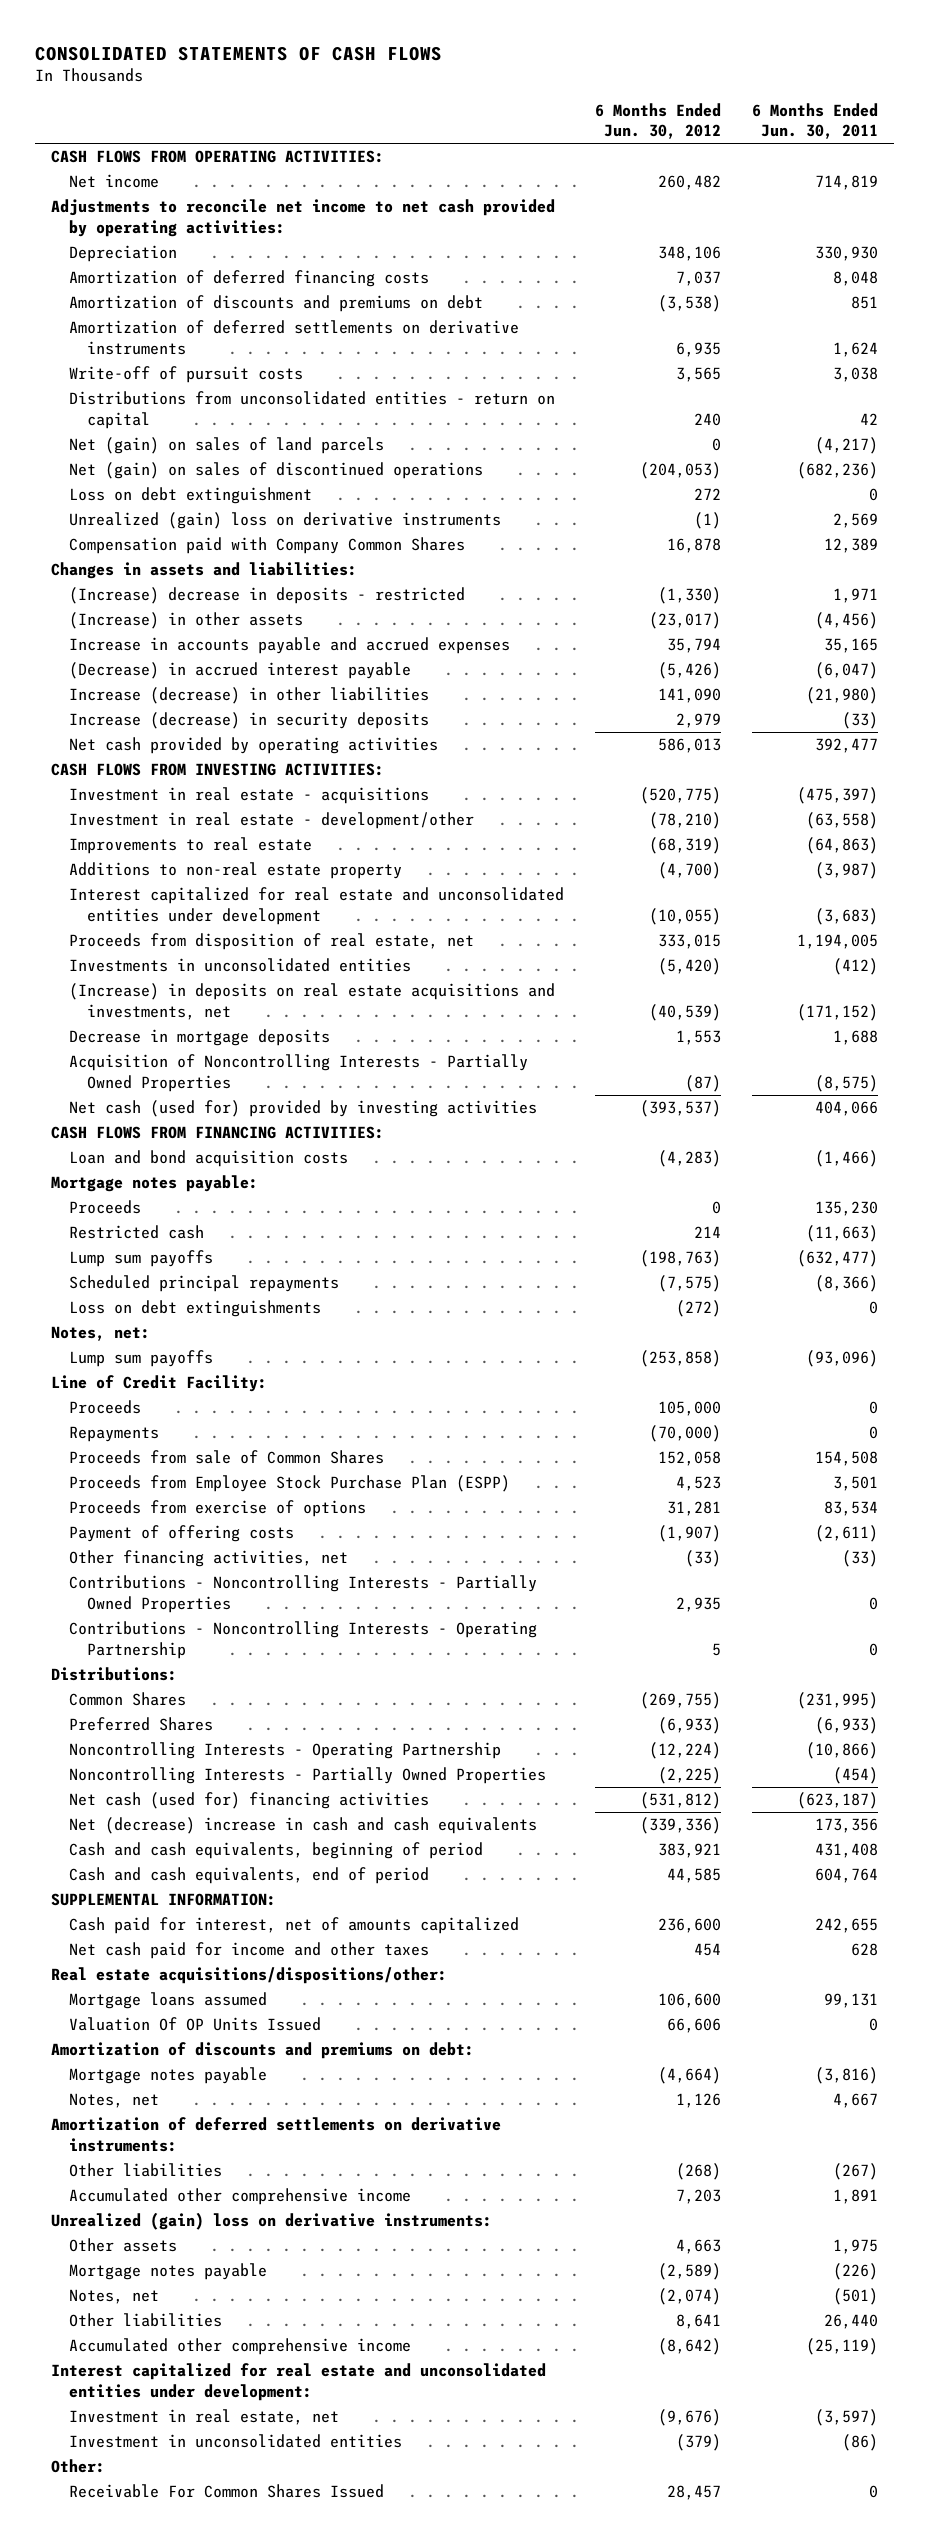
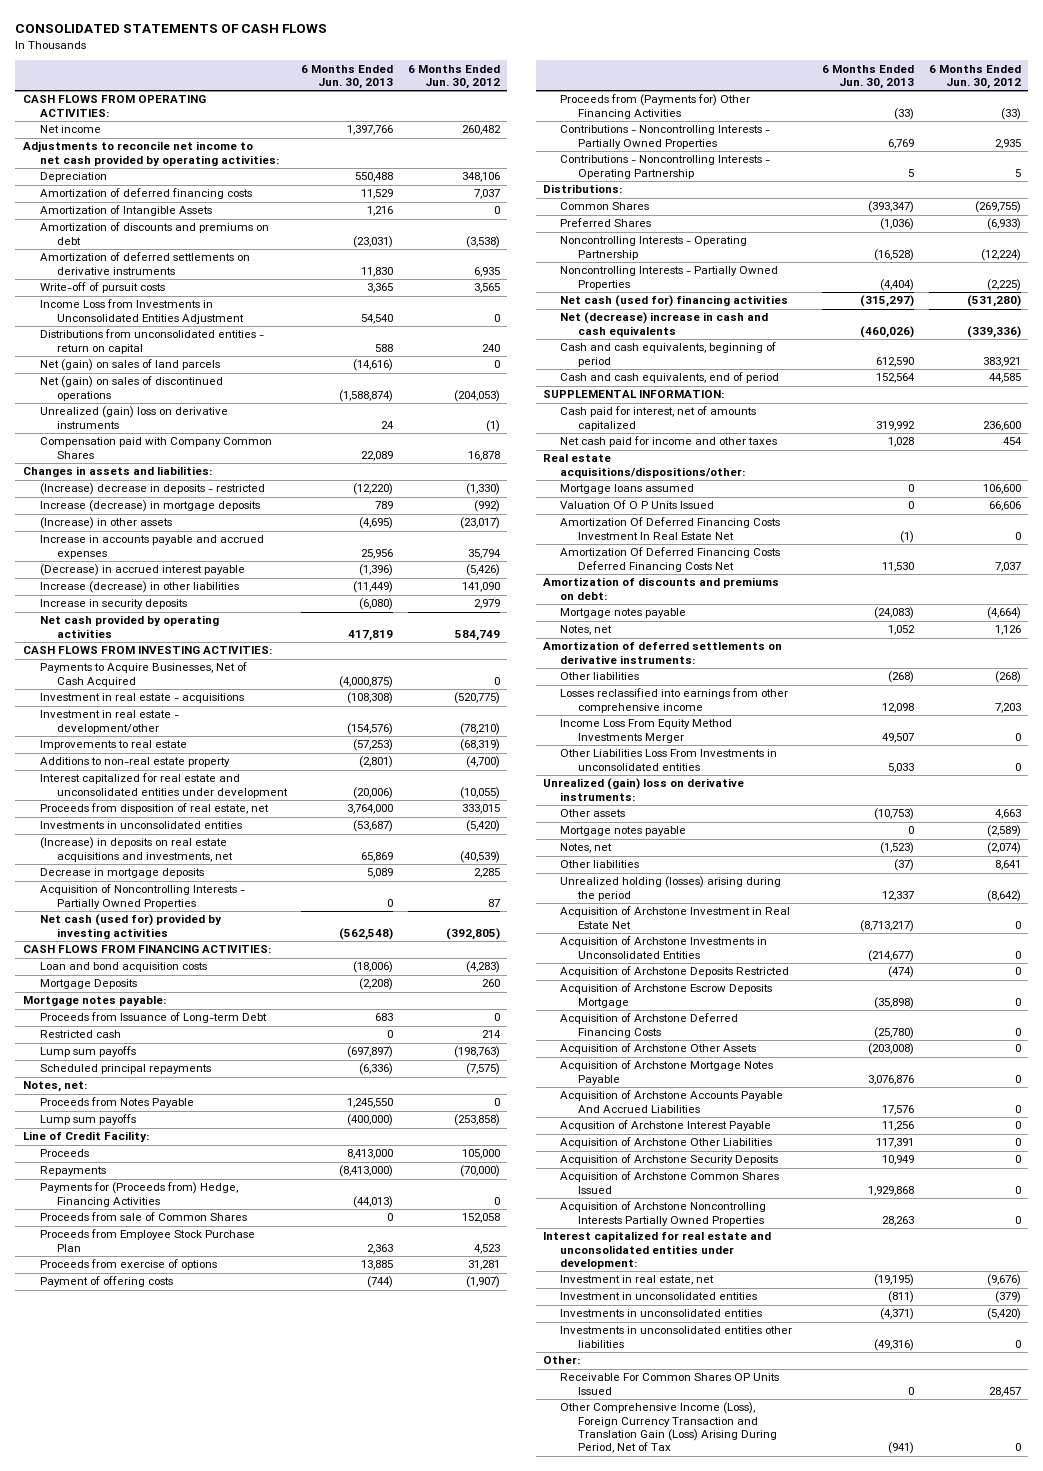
[752,102,879,140] 6 Months Ended Jun. 30, 2011 -> none
none -> [301,64,394,90] 6 Months Ended Jun. 30, 2013
none -> [39,205,212,217] Amortization of Intangible Assets
none -> [39,299,244,324] Income Loss from Investments in Unconsolidated Entities Adjustment
[68,487,312,505] Loss on debt extinguishment -> none
none -> [39,500,260,513] Increase (decrease) in mortgage deposits
[68,712,429,730] Increase (decrease) in security deposits -> [39,599,187,610] Increase in security deposits
[657,738,721,754] 586,013 -> [454,629,500,641] 584,749
none -> [39,662,247,687] Payments to Acquire Businesses, Net of Cash Acquired
[675,1030,721,1046] 1,553 -> [473,868,500,879] 2,285
[684,1074,721,1092] (87) -> [487,898,500,907] 87
[639,1100,721,1118] (393,537) -> [445,927,500,940] (392,805)
none -> [39,979,137,990] Mortgage Deposits
[68,1200,141,1215] Proceeds -> [39,1012,267,1024] Proceeds from Issuance of Long-term Debt
[68,1300,321,1318] Loss on debt extinguishments -> none
none -> [39,1097,194,1109] Proceeds from Notes Payable
none -> [39,1182,238,1207] Payments for (Proceeds from) Hedge, Financing Activities
[68,1475,510,1493] Proceeds from Employee Stock Purchase Plan (ESPP) -> [39,1229,255,1252] Proceeds from Employee Stock Purchase Plan
[68,1550,348,1568] Other financing activities, net -> [560,94,751,119] Proceeds from (Payments for) Other Financing Activities
[639,1792,721,1810] (531,812) -> [966,295,1021,308] (531,280)
[68,2017,321,2032] Valuation Of OP Units Issued -> [560,500,715,510] Valuation Of O P Units Issued
none -> [560,517,781,540] Amortization Of Deferred Financing Costs Investment In Real Estate Net
none -> [560,547,781,572] Amortization Of Deferred Financing Costs Deferred Financing Costs Net
[68,2188,411,2206] Accumulated other comprehensive income -> [560,688,789,713] Losses reclassified into earnings from other comprehensive income
none -> [560,719,733,743] Income Loss From Equity Method Investments Merger
none -> [560,749,778,771] Other Liabilities Loss From Investments in unconsolidated entities
[68,2338,411,2356] Accumulated other comprehensive income -> [560,876,782,901] Unrealized holding (losses) arising during the period
none -> [560,906,791,929] Acquisition of Archstone Investment in Real Estate Net
none -> [560,936,768,959] Acquisition of Archstone Investments in Unconsolidated Entities
none -> [560,966,790,978] Acquisition of Archstone Deposits Restricted
none -> [560,983,773,1008] Acquisition of Archstone Escrow Deposits Mortgage
none -> [560,1013,739,1038] Acquisition of Archstone Deferred Financing Costs
none -> [560,1043,757,1055] Acquisition of Archstone Other Assets
none -> [560,1060,774,1085] Acquisition of Archstone Mortgage Notes Payable
none -> [560,1090,784,1113] Acquisition of Archstone Accounts Payable And Accrued Liabilities
none -> [560,1120,772,1132] Acqusition of Archstone Interest Payable
none -> [560,1137,773,1149] Acquisition of Archstone Other Liabilities
none -> [560,1154,779,1166] Acquisition of Archstone Security Deposits
none -> [560,1171,780,1194] Acquisition of Archstone Common Shares Issued
none -> [560,1201,767,1226] Acquisition of Archstone Noncontrolling Interests Partially Owned Properties
none -> [560,1309,763,1318] Investments in unconsolidated entities
none -> [560,1326,793,1348] Investments in unconsolidated entities other liabilities
[68,2484,384,2499] Receivable For Common Shares Issued -> [560,1373,780,1395] Receivable For Common Shares OP Units Issued
none -> [560,1402,777,1454] Other Comprehensive Income (Loss), Foreign Currency Transaction and Translation Gain (Loss) Arising During Period, Net of Tax

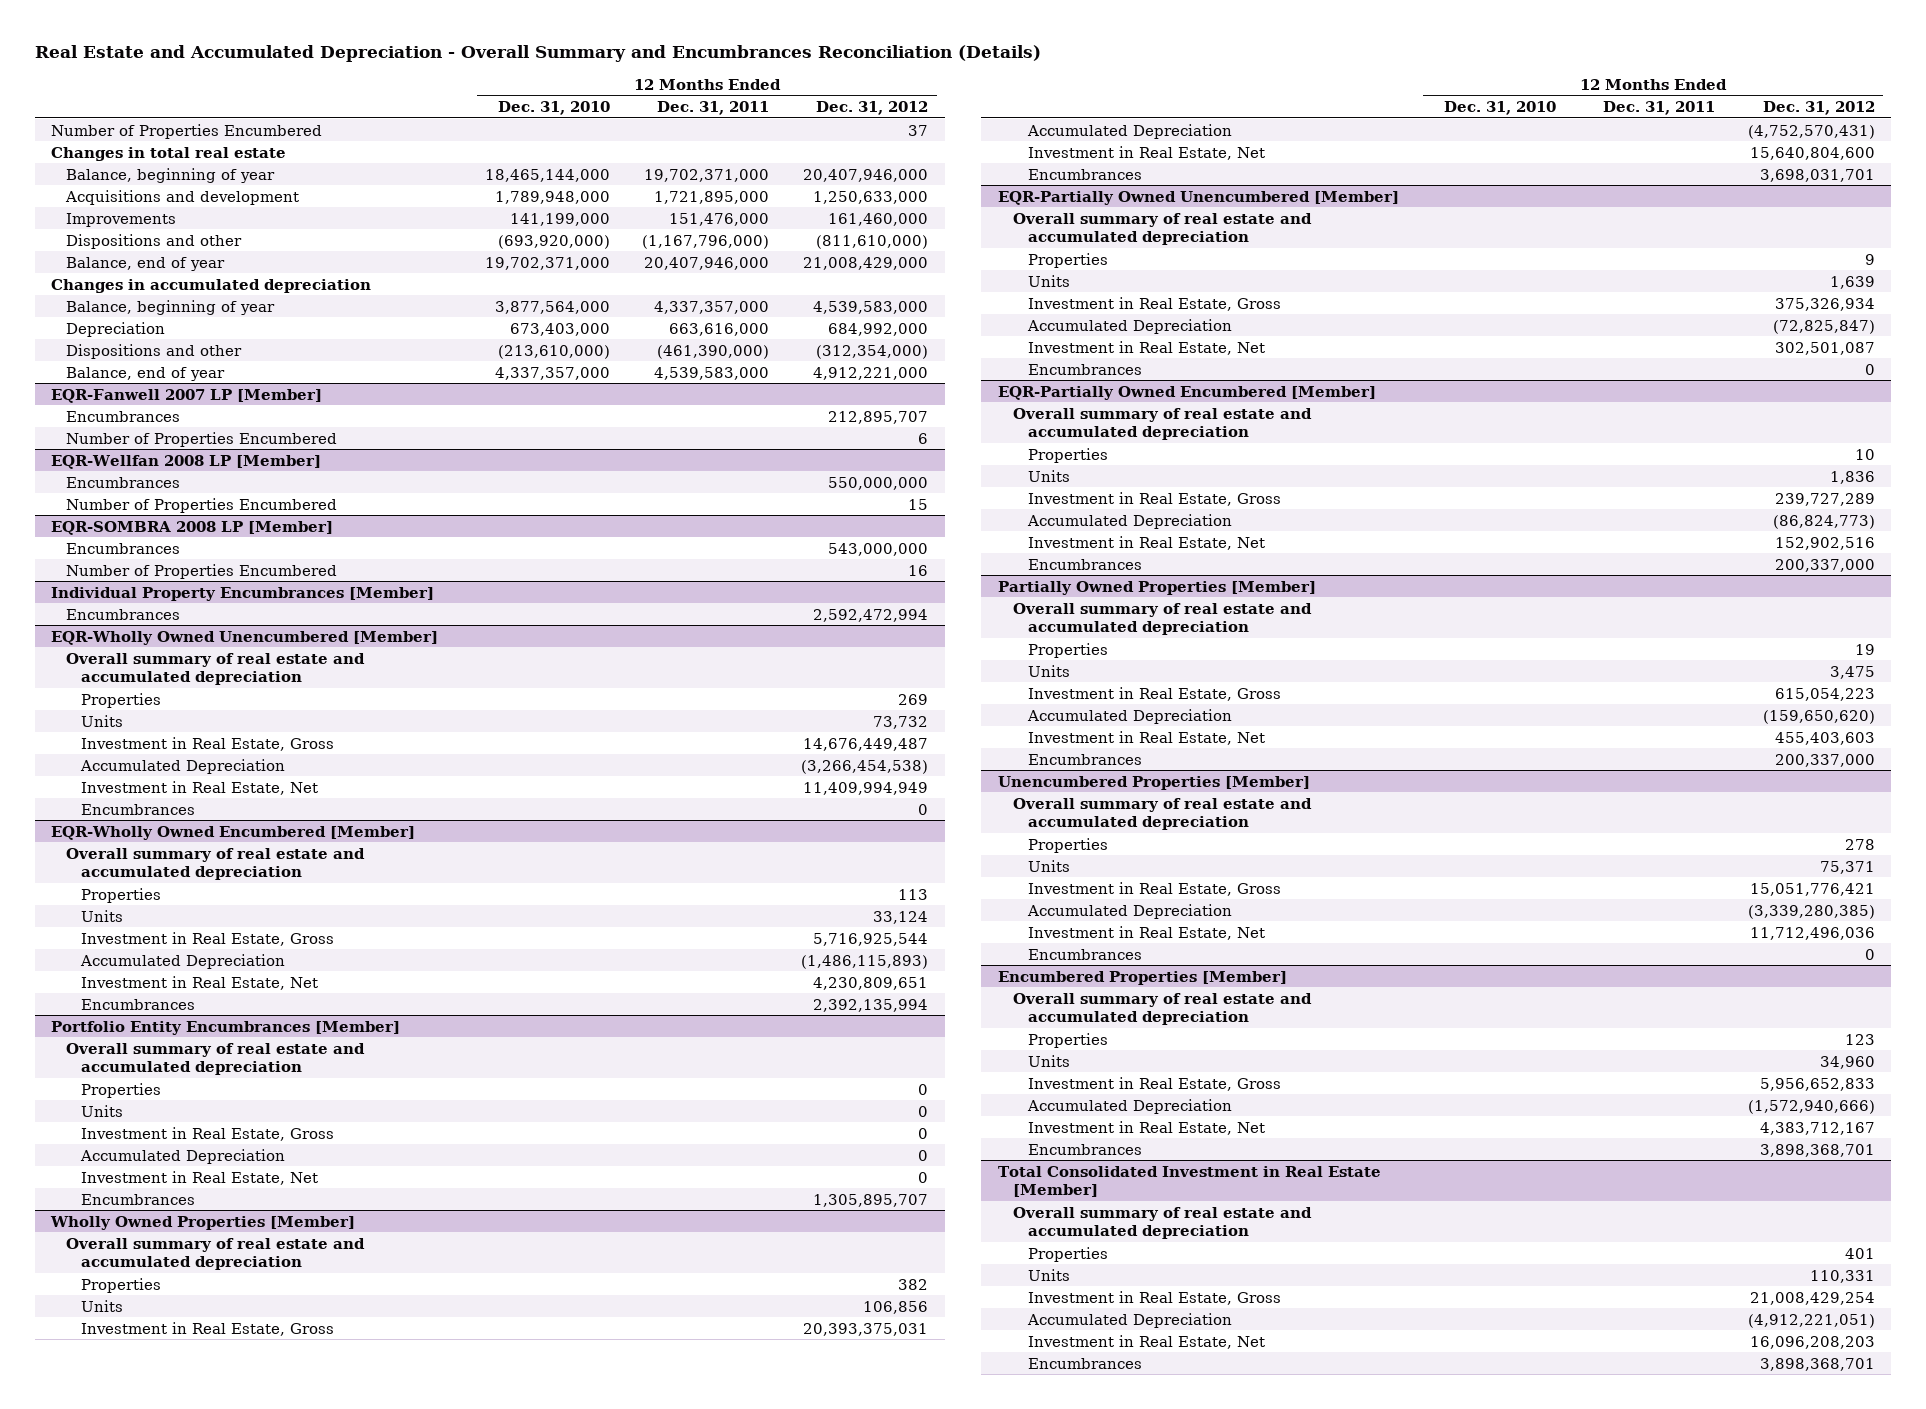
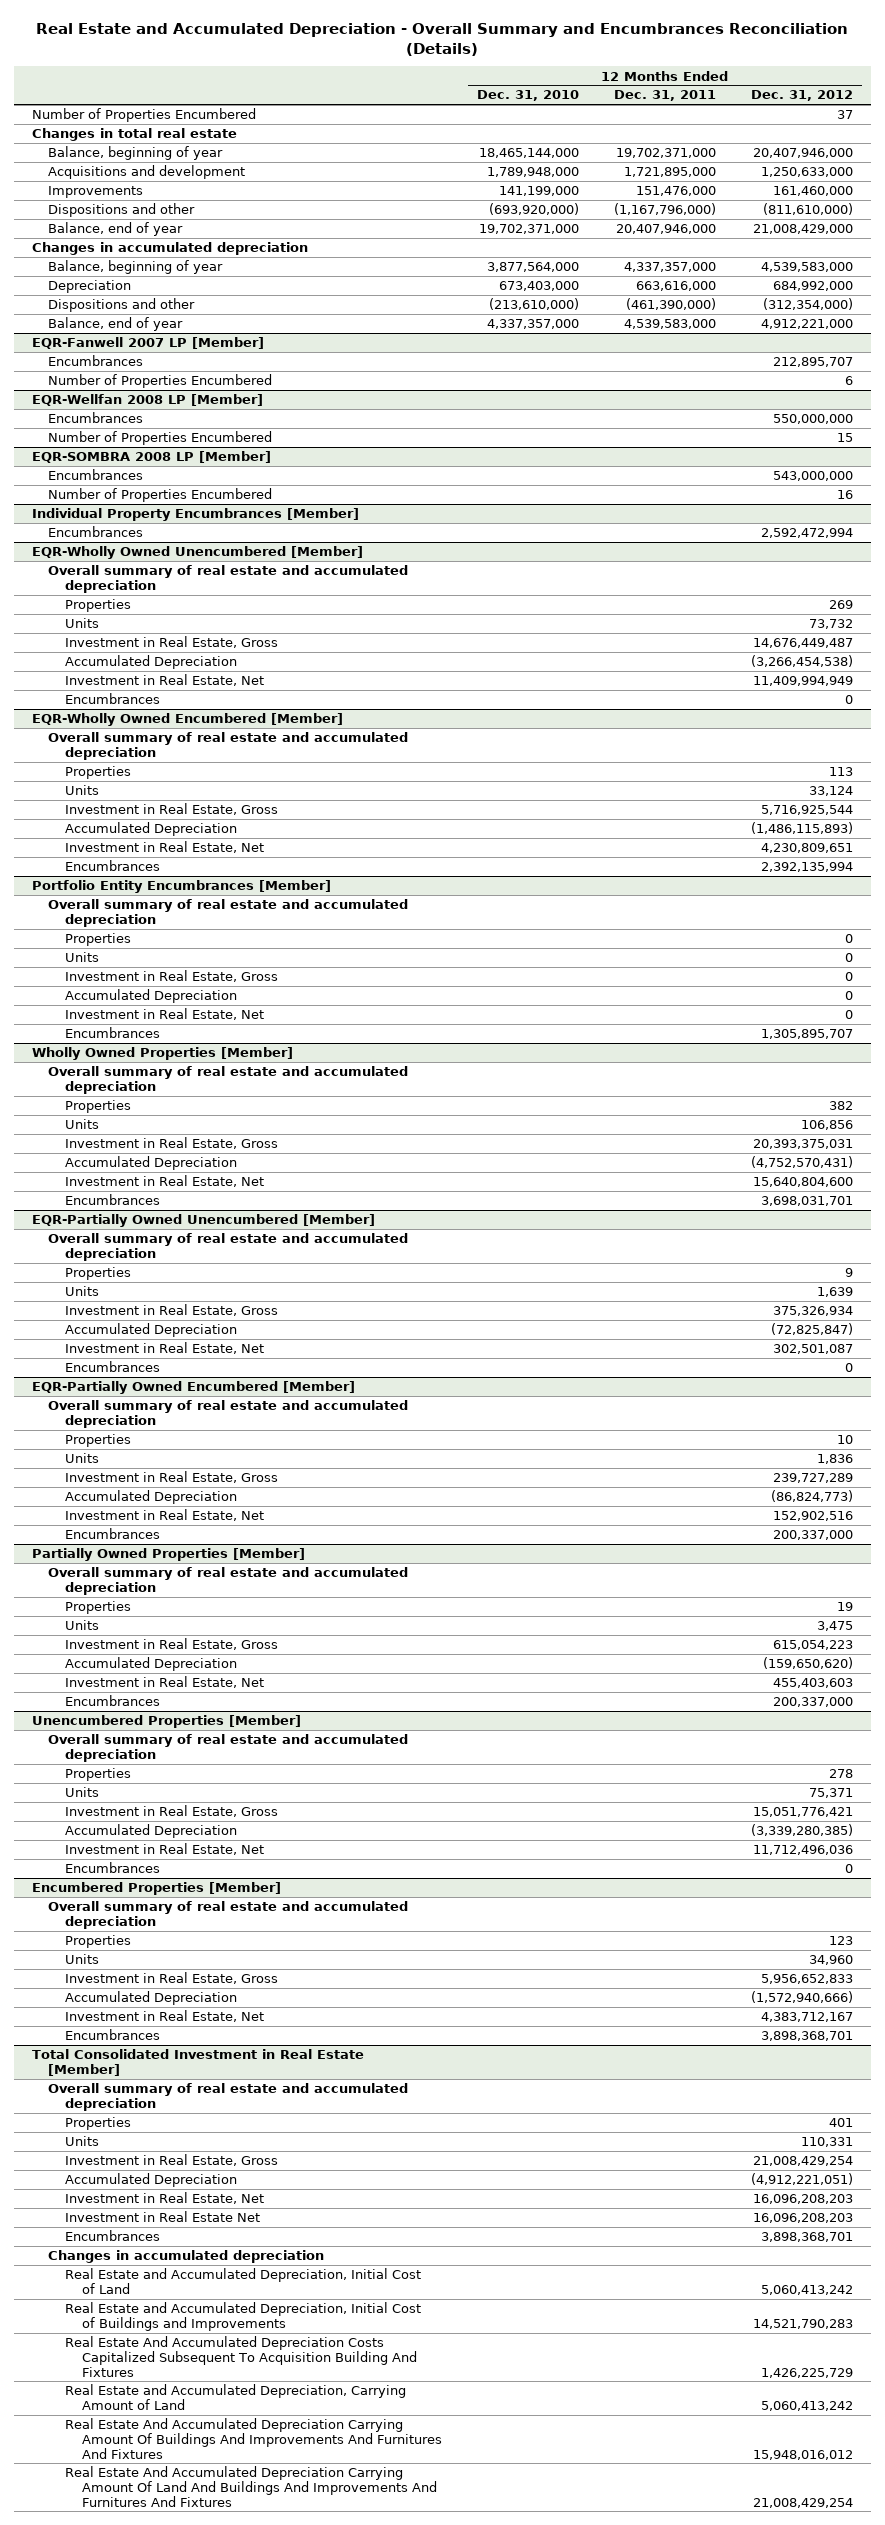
none -> [65,2211,261,2223] Investment in Real Estate Net
none -> [48,2250,325,2264] Changes in accumulated depreciation
none -> [65,2268,422,2294] Real Estate and Accumulated Depreciation, Initial Cost of Land
none -> [65,2302,422,2331] Real Estate and Accumulated Depreciation, Initial Cost of Buildings and Improvements
none -> [65,2336,417,2377] Real Estate And Accumulated Depreciation Costs Capitalized Subsequent To Acquisition Building And Fixtures
none -> [65,2384,407,2410] Real Estate and Accumulated Depreciation, Carrying Amount of Land
none -> [65,2418,442,2459] Real Estate And Accumulated Depreciation Carrying Amount Of Buildings And Improvements And Furnitures And Fixtures
none -> [65,2466,437,2507] Real Estate And Accumulated Depreciation Carrying Amount Of Land And Buildings And Improvements And Furnitures And Fixtures

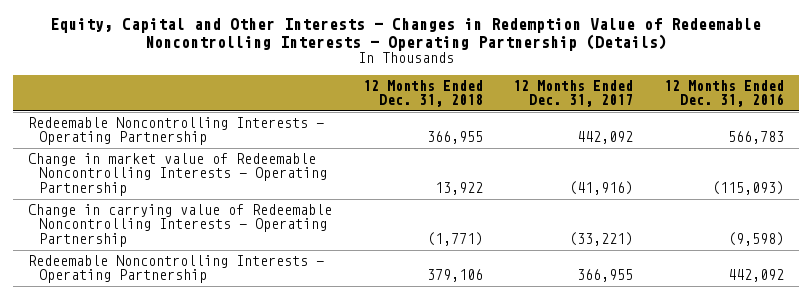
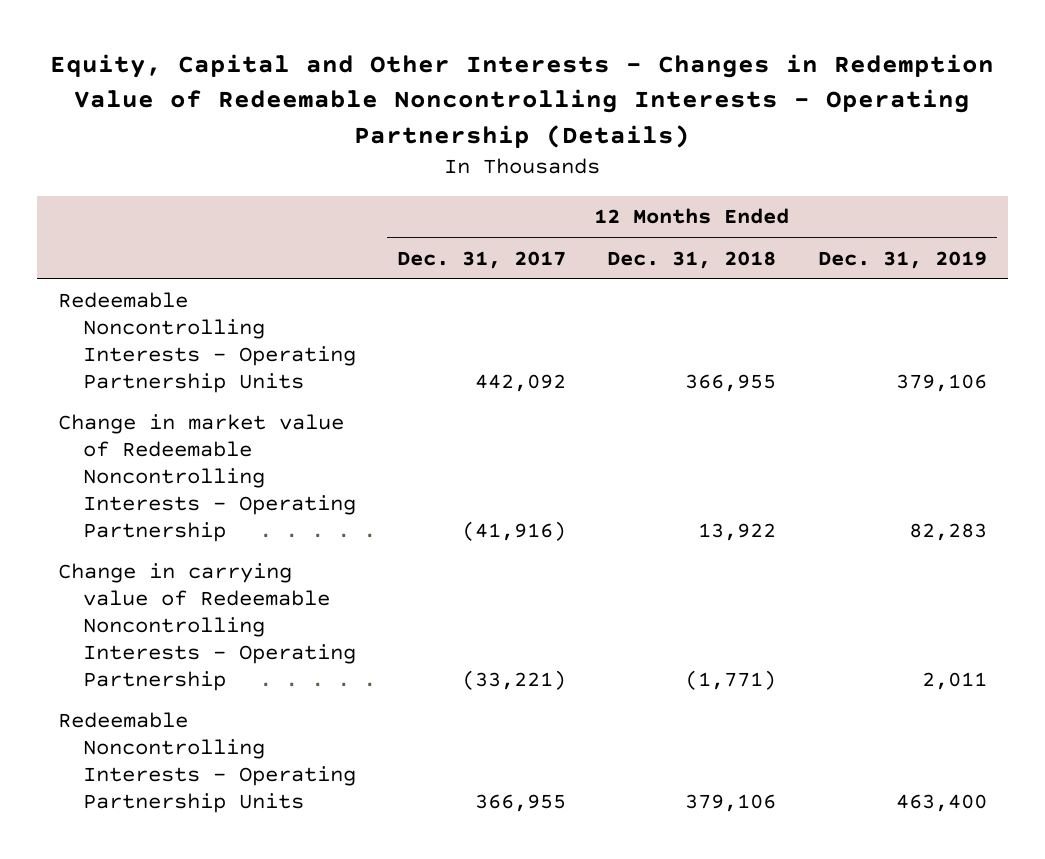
[663,79,784,108] 12 Months Ended Dec. 31, 2016 -> none
none -> [817,250,987,269] Dec. 31, 2019
[28,116,325,146] Redeemable Noncontrolling Interests - Operating Partnership -> [57,292,356,394] Redeemable Noncontrolling Interests - Operating Partnership Units
[28,254,325,284] Redeemable Noncontrolling Interests - Operating Partnership -> [57,712,356,814] Redeemable Noncontrolling Interests - Operating Partnership Units

